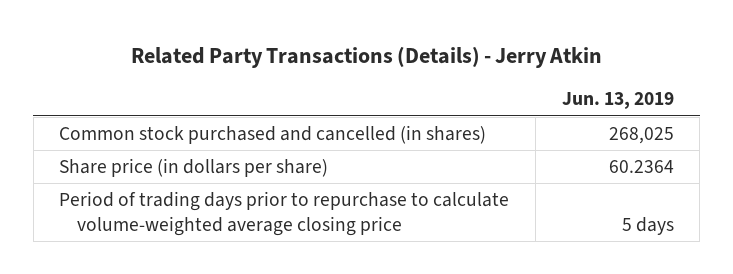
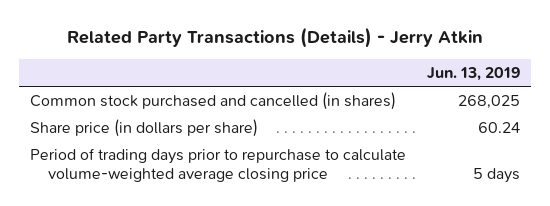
[608,159,674,173] 60.2364 -> [478,122,521,134] 60.24

